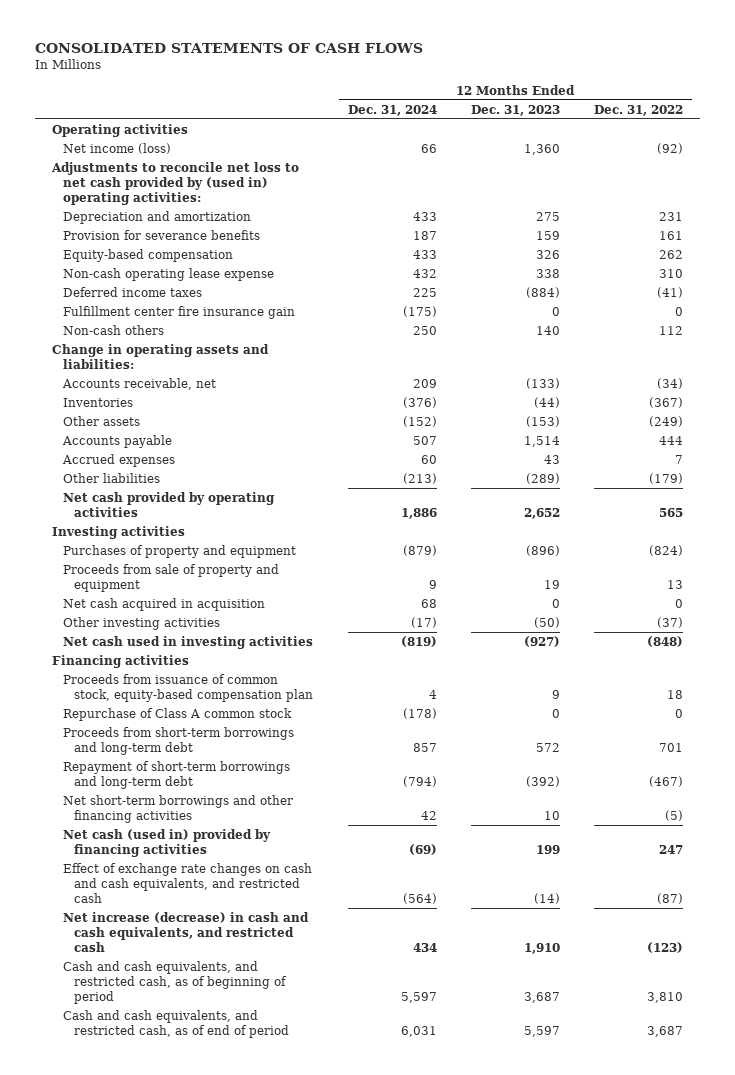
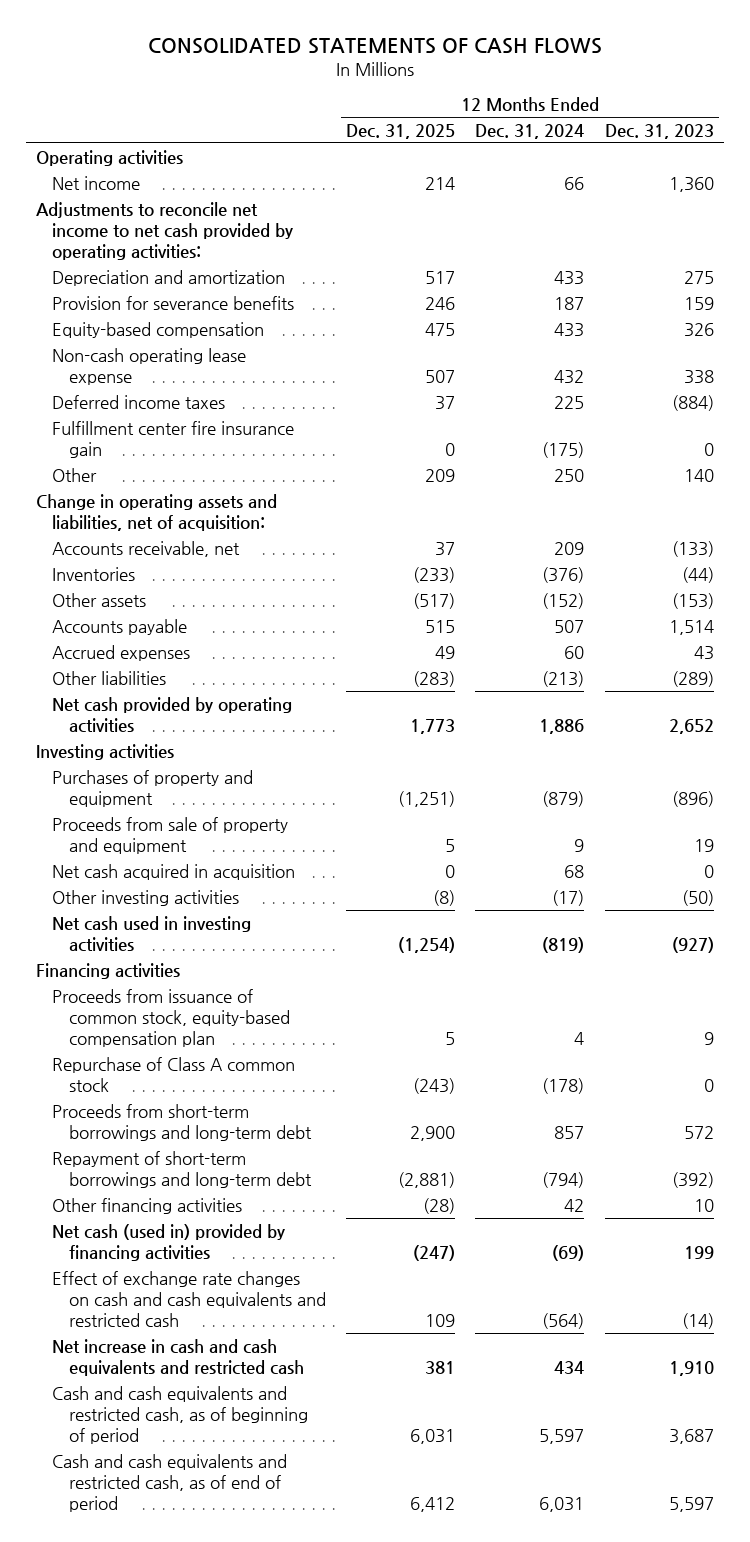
[594,104,684,116] Dec. 31, 2022 -> none
none -> [346,123,456,139] Dec. 31, 2025
[63,142,172,154] Net income (loss) -> [52,175,141,190] Net income
[50,161,299,206] Adjustments to reconcile net loss to net cash provided by (used in) operating activities: -> [35,201,294,261] Adjustments to reconcile net income to net cash provided by operating activities:
[63,324,165,335] Non-cash others -> [52,467,98,482] Other
[51,343,269,370] Change in operating assets and liabilities: -> [35,493,277,531] Change in operating assets and liabilities, net of acquisition:
[63,794,294,824] Net short-term borrowings and other financing activities -> [52,1197,243,1214] Other financing activities
[63,862,313,904] Effect of exchange rate changes on cash and cash equivalents, and restricted cash -> [52,1270,326,1328] Effect of exchange rate changes on cash and cash equivalents and restricted cash
[63,911,310,953] Net increase (decrease) in cash and cash equivalents, and restricted cash -> [52,1338,304,1376] Net increase in cash and cash equivalents and restricted cash
[63,960,288,1005] Cash and cash equivalents, and restricted cash, as of beginning of period -> [52,1385,308,1445] Cash and cash equivalents and restricted cash, as of beginning of period
[63,1009,290,1039] Cash and cash equivalents, and restricted cash, as of end of period -> [52,1453,288,1513] Cash and cash equivalents and restricted cash, as of end of period

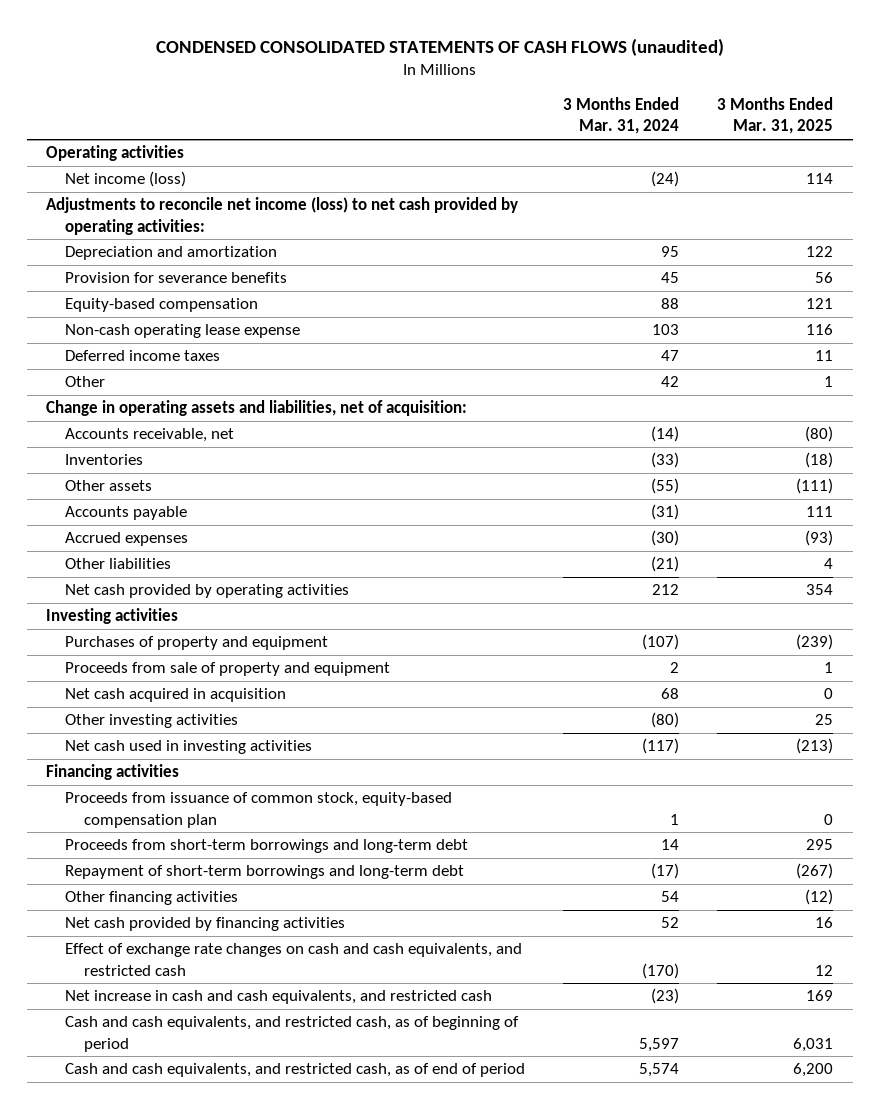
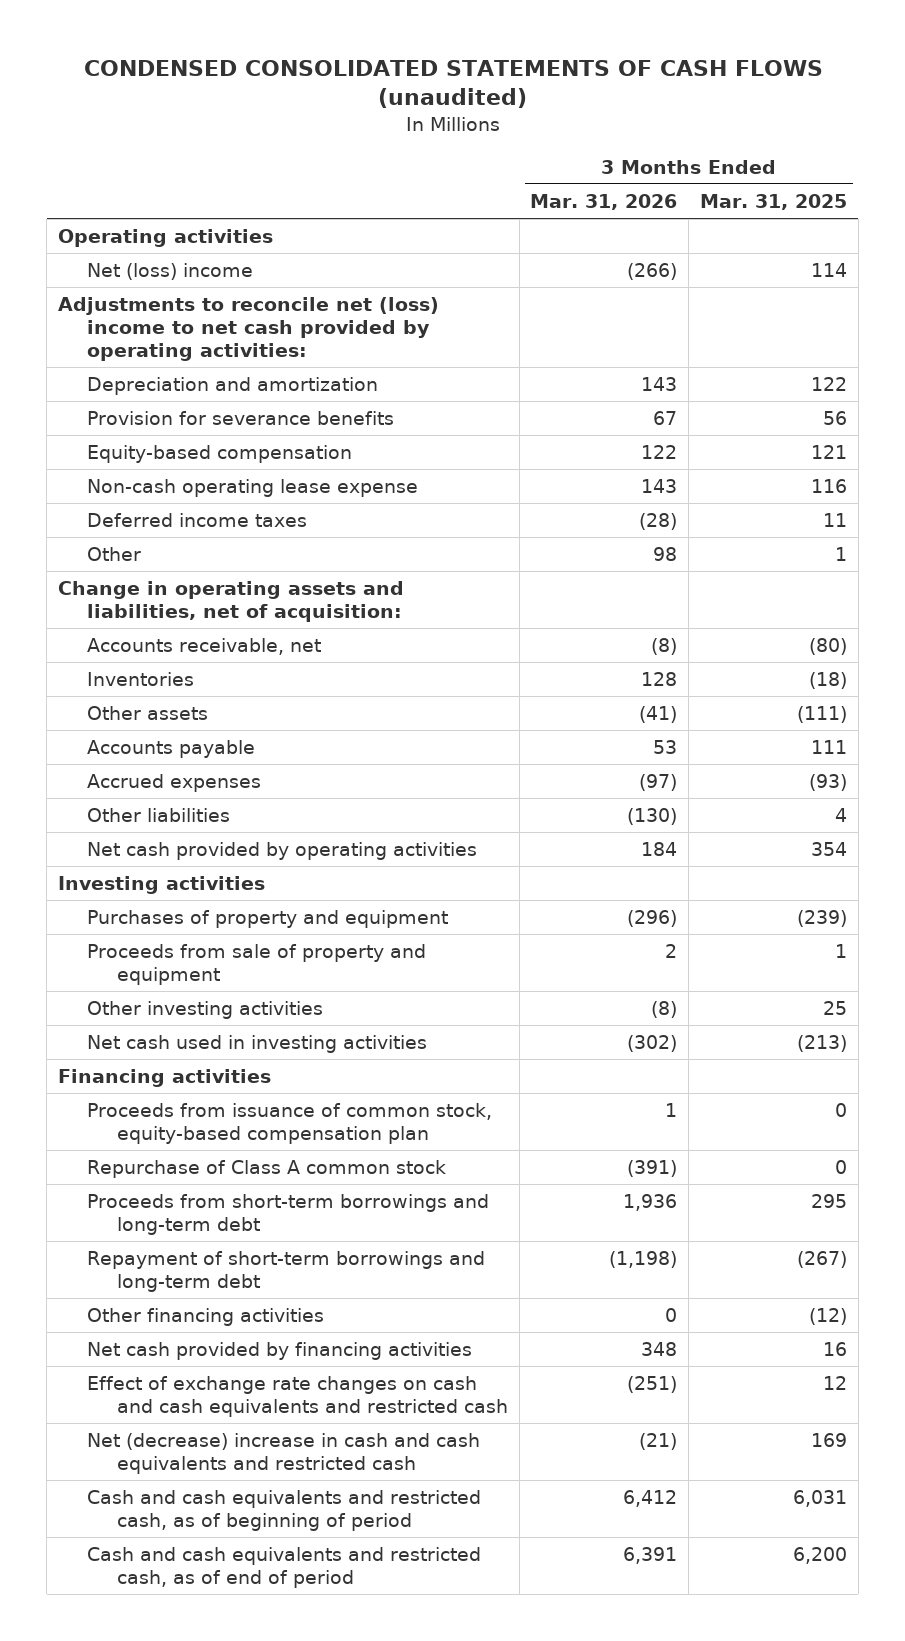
[563,97,680,135] 3 Months Ended Mar. 31, 2024 -> none
none -> [530,194,678,211] Mar. 31, 2026
[64,171,186,188] Net income (loss) -> [87,263,254,281] Net (loss) income
[46,197,519,235] Adjustments to reconcile net income (loss) to net cash provided by operating activities: -> [57,297,439,361] Adjustments to reconcile net (loss) income to net cash provided by operating activities:
[64,688,286,703] Net cash acquired in acquisition -> none
none -> [87,1160,447,1179] Repurchase of Class A common stock
[64,943,522,976] Effect of exchange rate changes on cash and cash equivalents, and restricted cash -> [87,1376,508,1417] Effect of exchange rate changes on cash and cash equivalents and restricted cash
[64,990,492,1005] Net increase in cash and cash equivalents, and restricted cash -> [87,1433,481,1474] Net (decrease) increase in cash and cash equivalents and restricted cash
[64,1016,519,1052] Cash and cash equivalents, and restricted cash, as of beginning of period -> [87,1490,482,1531] Cash and cash equivalents and restricted cash, as of beginning of period
[64,1063,525,1078] Cash and cash equivalents, and restricted cash, as of end of period -> [87,1547,482,1588] Cash and cash equivalents and restricted cash, as of end of period

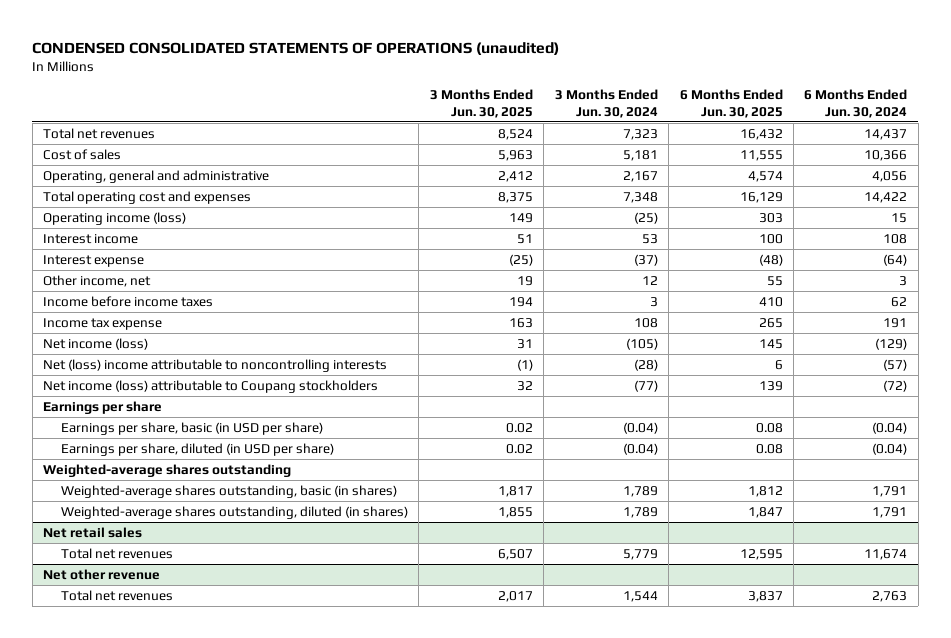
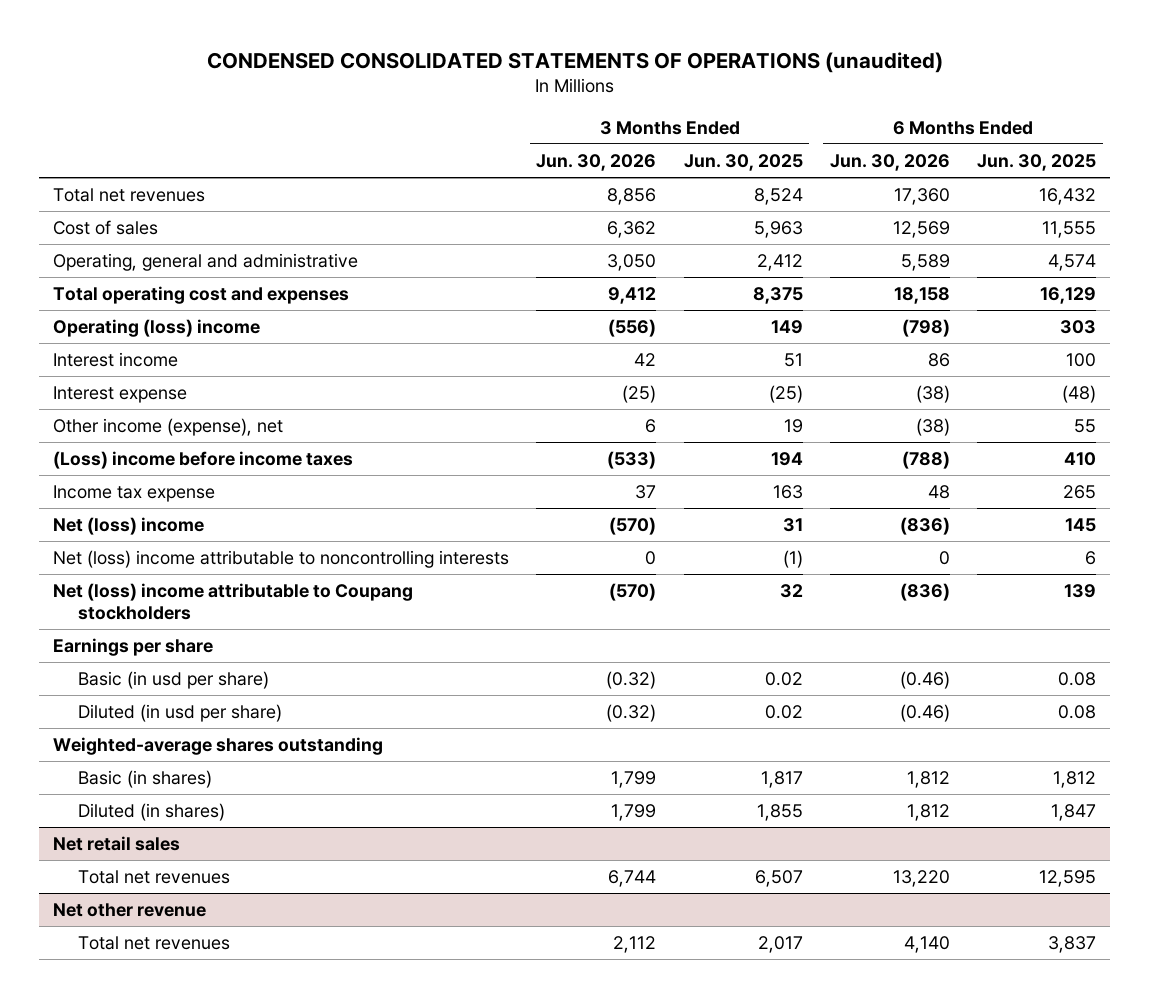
[554,89,658,118] 3 Months Ended Jun. 30, 2024 -> none
[804,89,908,118] 6 Months Ended Jun. 30, 2024 -> none
none -> [536,154,657,172] Jun. 30, 2026
none -> [829,154,950,172] Jun. 30, 2026
[43,211,187,225] Operating income (loss) -> [53,319,261,338] Operating (loss) income
[43,274,152,287] Other income, net -> [53,418,284,437] Other income (expense), net
[43,295,214,307] Income before income taxes -> [53,451,354,470] (Loss) income before income taxes
[43,337,149,350] Net income (loss) -> [53,517,205,536] Net (loss) income
[43,379,379,393] Net income (loss) attributable to Coupang stockholders -> [53,583,414,621] Net (loss) income attributable to Coupang stockholders
[60,421,323,435] Earnings per share, basic (in USD per share) -> [78,671,270,690] Basic (in usd per share)
[60,442,334,456] Earnings per share, diluted (in USD per share) -> [78,704,283,723] Diluted (in usd per share)
[60,484,397,498] Weighted-average shares outstanding, basic (in shares) -> [78,770,213,789] Basic (in shares)
[60,505,408,519] Weighted-average shares outstanding, diluted (in shares) -> [78,803,226,822] Diluted (in shares)

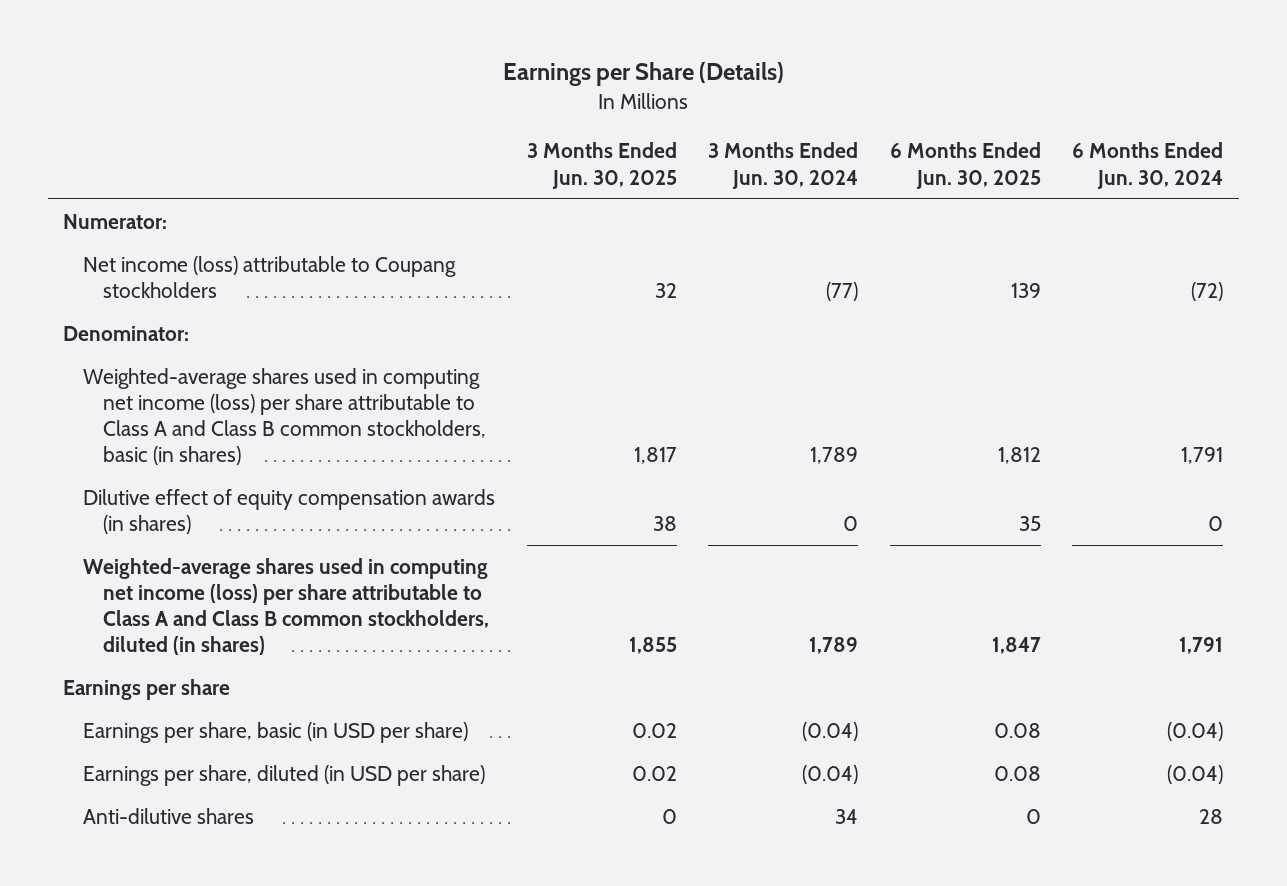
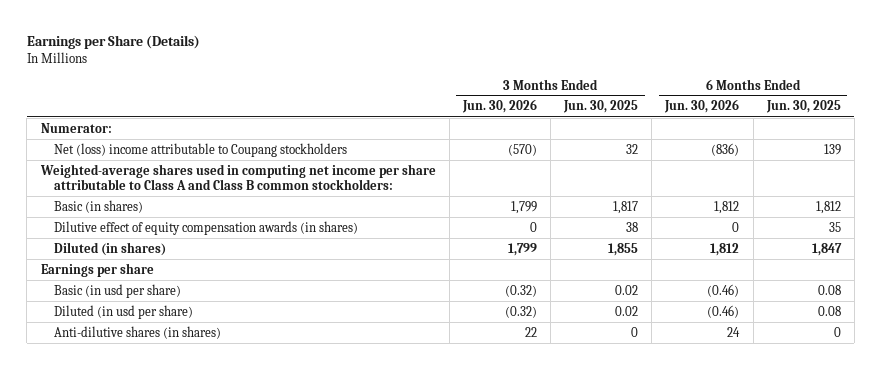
[708,142,859,189] 3 Months Ended Jun. 30, 2024 -> none
[1072,142,1224,189] 6 Months Ended Jun. 30, 2024 -> none
none -> [461,99,537,114] Jun. 30, 2026
none -> [664,99,740,114] Jun. 30, 2026
[63,325,190,341] Denominator: -> none
[83,255,457,298] Net income (loss) attributable to Coupang stockholders -> [53,142,347,157] Net (loss) income attributable to Coupang stockholders
none -> [39,163,436,191] Weighted-average shares used in computing net income per share attributable to Class A and Class B common stockholders:
[83,367,486,466] Weighted-average shares used in computing net income (loss) per share attributable to Class A and Class B common stockholders, basic (in shares) -> [53,199,143,213] Basic (in shares)
[83,557,489,656] Weighted-average shares used in computing net income (loss) per share attributable to Class A and Class B common stockholders, diluted (in shares) -> [53,241,166,256] Diluted (in shares)
[83,721,469,743] Earnings per share, basic (in USD per share) -> [53,283,181,298] Basic (in usd per share)
[83,764,486,786] Earnings per share, diluted (in USD per share) -> [53,304,193,319] Diluted (in usd per share)
[83,807,255,824] Anti-dilutive shares -> [53,325,221,339] Anti-dilutive shares (in shares)

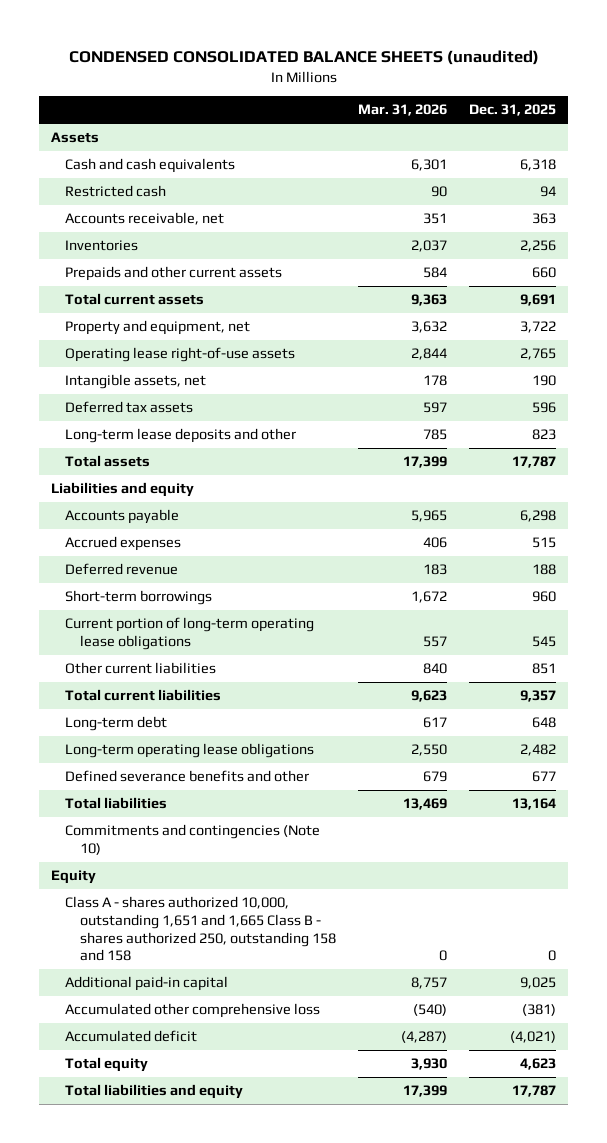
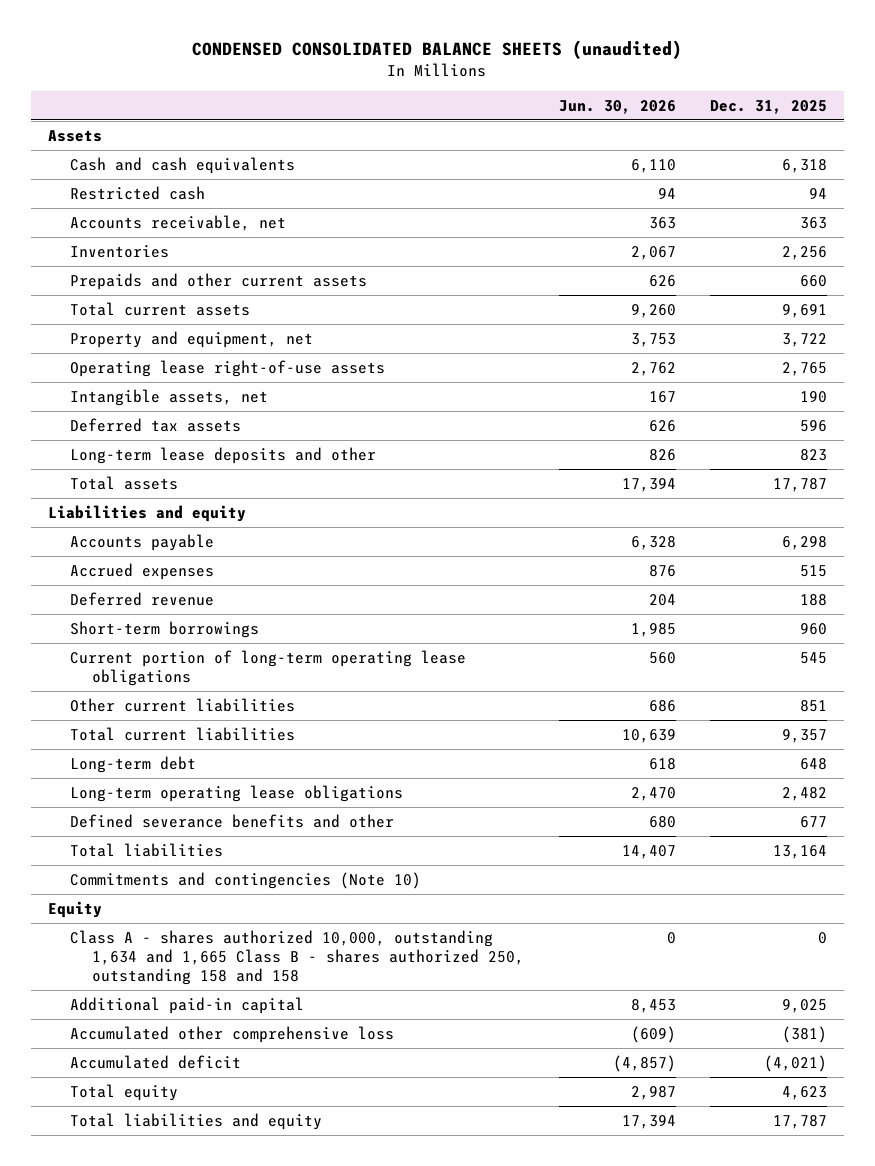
[358,104,448,117] Mar. 31, 2026 -> none
none -> [558,99,676,114] Jun. 30, 2026
[65,896,336,962] Class A - shares authorized 10,000, outstanding 1,651 and 1,665 Class B - shares authorized 250, outstanding 158 and 158 -> [70,929,525,985] Class A - shares authorized 10,000, outstanding 1,634 and 1,665 Class B - shares authorized 250, outstanding 158 and 158

